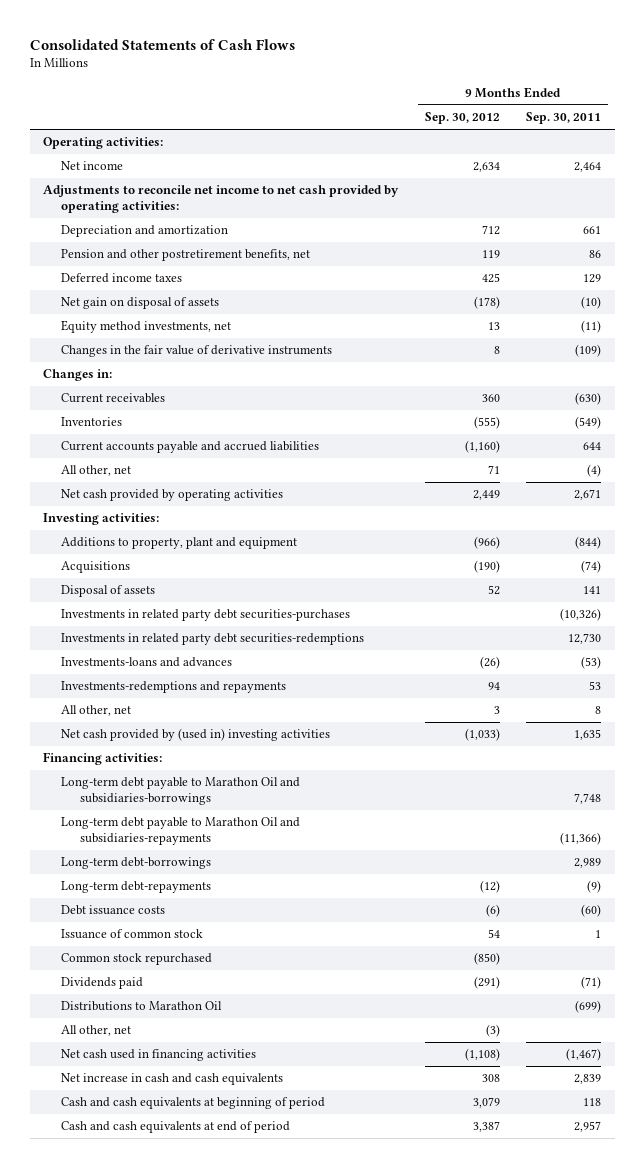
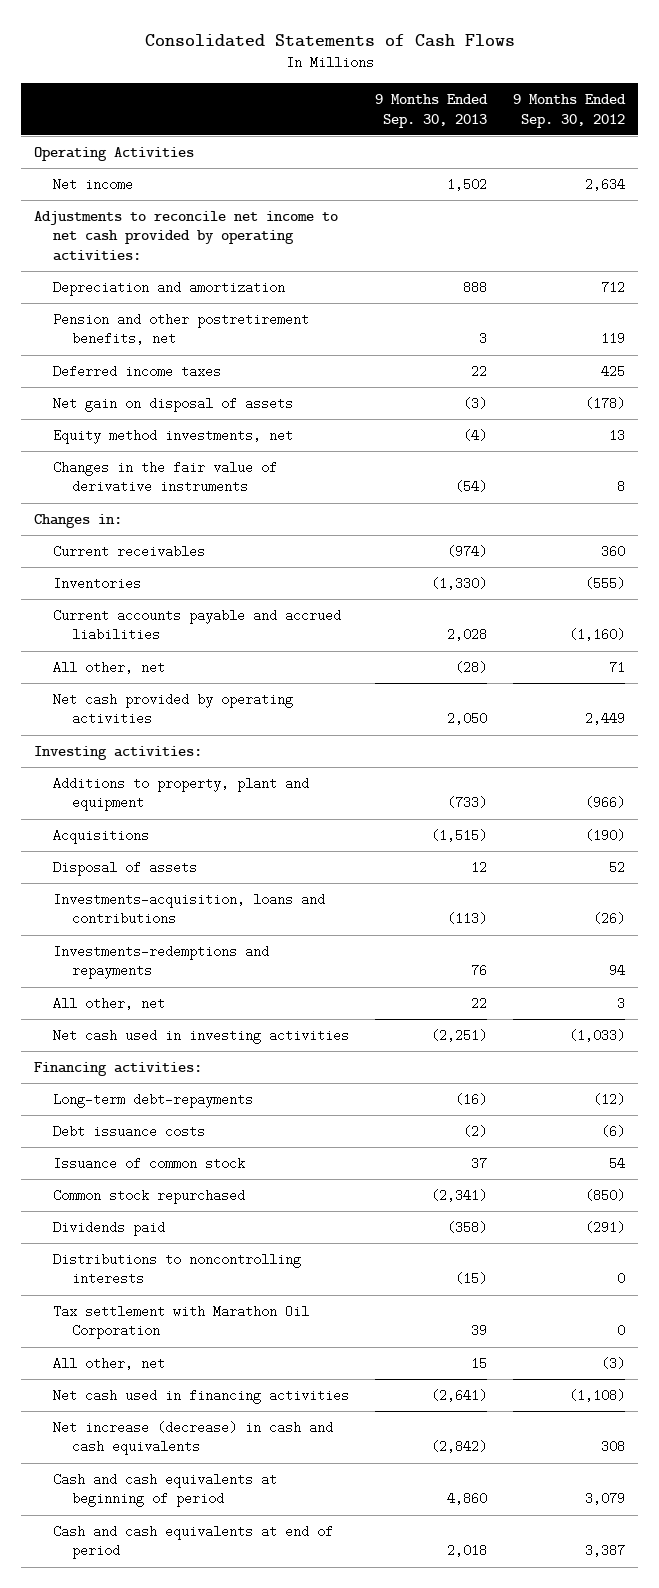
[526,112,602,125] Sep. 30, 2011 -> none
none -> [375,94,489,128] 9 Months Ended Sep. 30, 2013
[43,137,164,150] Operating activities: -> [34,146,195,161] Operating Activities
[61,609,351,622] Investments in related party debt securities-purchases -> none
[61,633,365,646] Investments in related party debt securities-redemptions -> none
[61,657,233,668] Investments-loans and advances -> [53,892,326,926] Investments-acquisition, loans and contributions
[61,728,331,742] Net cash provided by (used in) investing activities -> [53,1028,350,1044] Net cash used in investing activities
[61,777,301,806] Long-term debt payable to Marathon Oil and subsidiaries-borrowings -> none
[61,817,301,846] Long-term debt payable to Marathon Oil and subsidiaries-repayments -> none
[61,857,212,870] Long-term debt-borrowings -> none
[61,1001,223,1012] Distributions to Marathon Oil -> none
none -> [53,1252,302,1286] Distributions to noncontrolling interests
none -> [53,1304,310,1340] Tax settlement with Marathon Oil Corporation
[61,1073,284,1086] Net increase in cash and cash equivalents -> [53,1420,334,1456] Net increase (decrease) in cash and cash equivalents

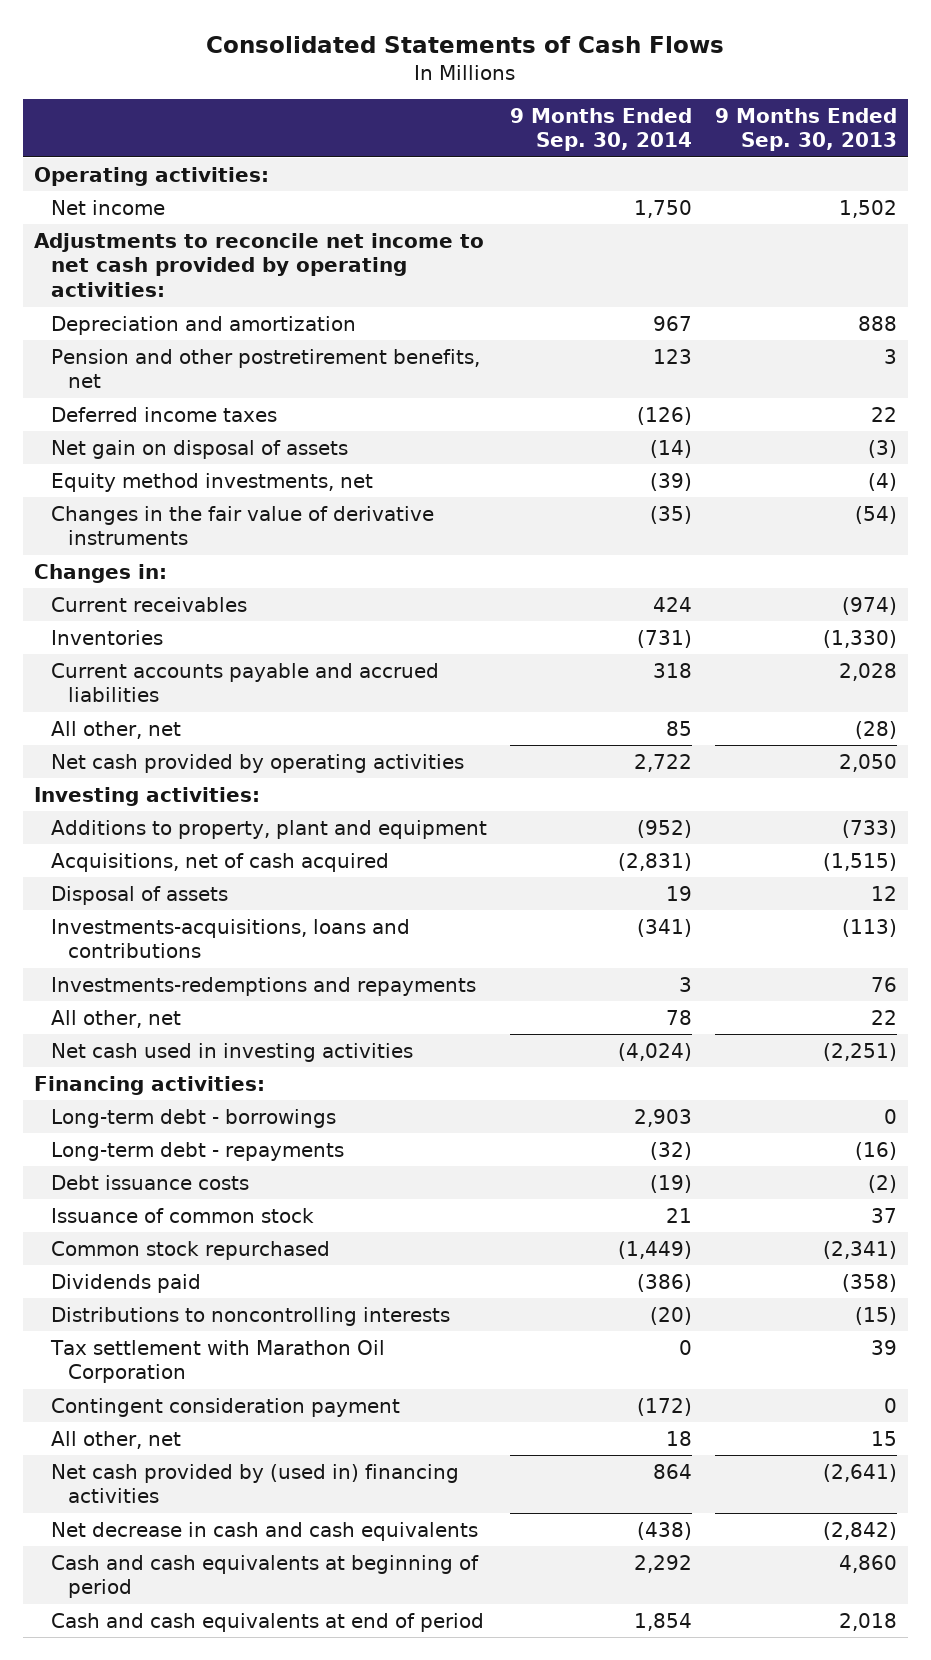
[513,94,627,128] 9 Months Ended Sep. 30, 2012 -> none
none -> [509,107,692,152] 9 Months Ended Sep. 30, 2014
[34,146,195,161] Operating Activities -> [34,166,270,186] Operating activities:
[53,828,150,844] Acquisitions -> [51,852,390,872] Acquisitions, net of cash acquired
[53,892,326,926] Investments-acquisition, loans and contributions -> [51,918,411,959] Investments-acquisitions, loans and contributions
none -> [51,1108,337,1128] Long-term debt - borrowings
[53,1092,254,1108] Long-term debt-repayments -> [51,1141,345,1161] Long-term debt - repayments
none -> [51,1397,401,1417] Contingent consideration payment
[53,1388,350,1404] Net cash used in financing activities -> [51,1463,460,1504] Net cash provided by (used in) financing activities
[53,1420,334,1456] Net increase (decrease) in cash and cash equivalents -> [51,1521,479,1541] Net decrease in cash and cash equivalents

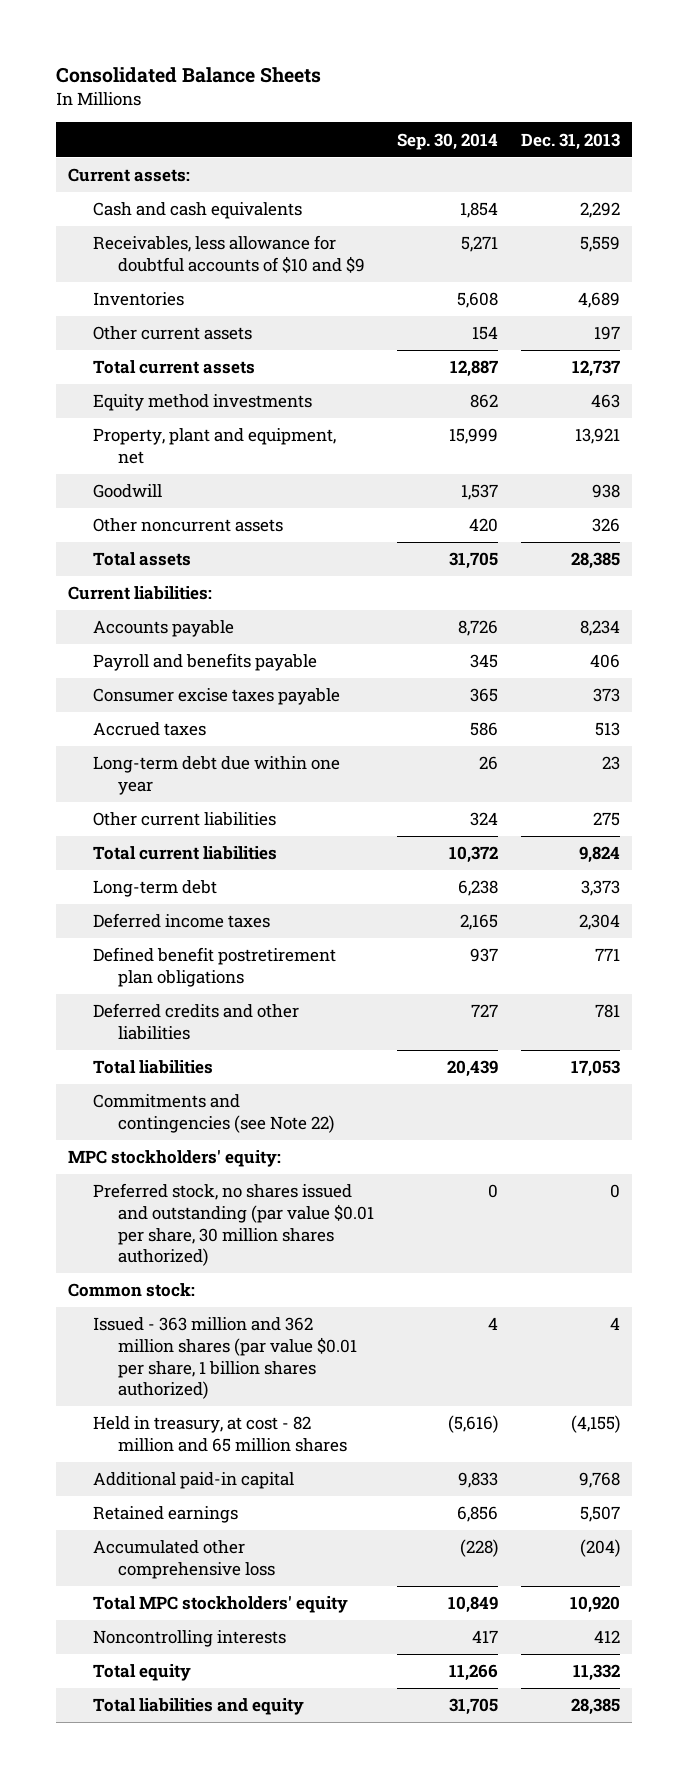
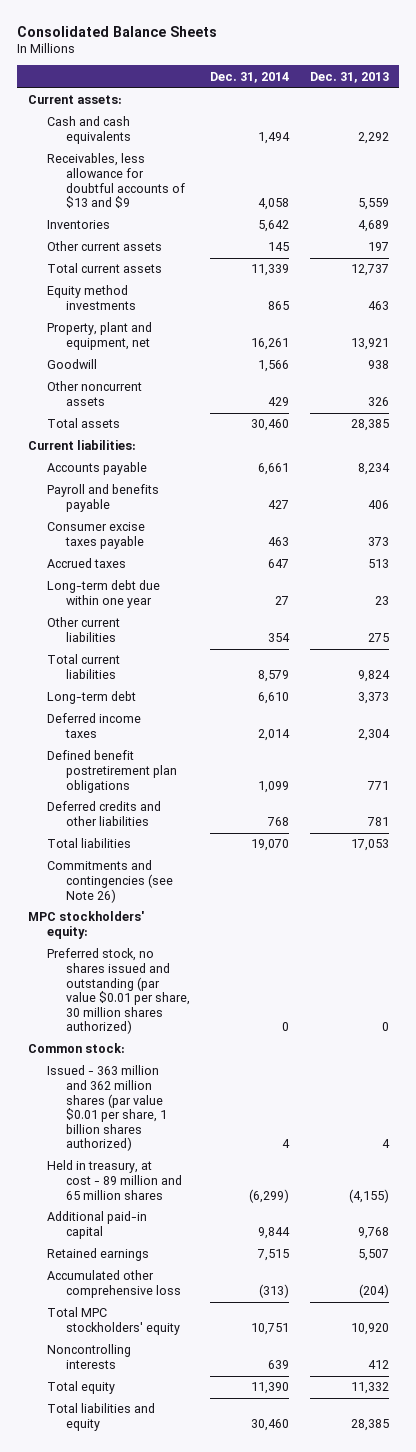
[396,132,498,150] Sep. 30, 2014 -> none
none -> [210,71,290,83] Dec. 31, 2014
[92,235,365,273] Receivables, less allowance for doubtful accounts of $10 and $9 -> [46,153,186,209] Receivables, less allowance for doubtful accounts of $13 and $9
[92,1094,334,1133] Commitments and contingencies (see Note 22) -> [46,860,174,903] Commitments and contingencies (see Note 26)
[92,1416,347,1452] Held in treasury, at cost - 82 million and 65 million shares -> [46,1160,183,1200] Held in treasury, at cost - 89 million and 65 million shares

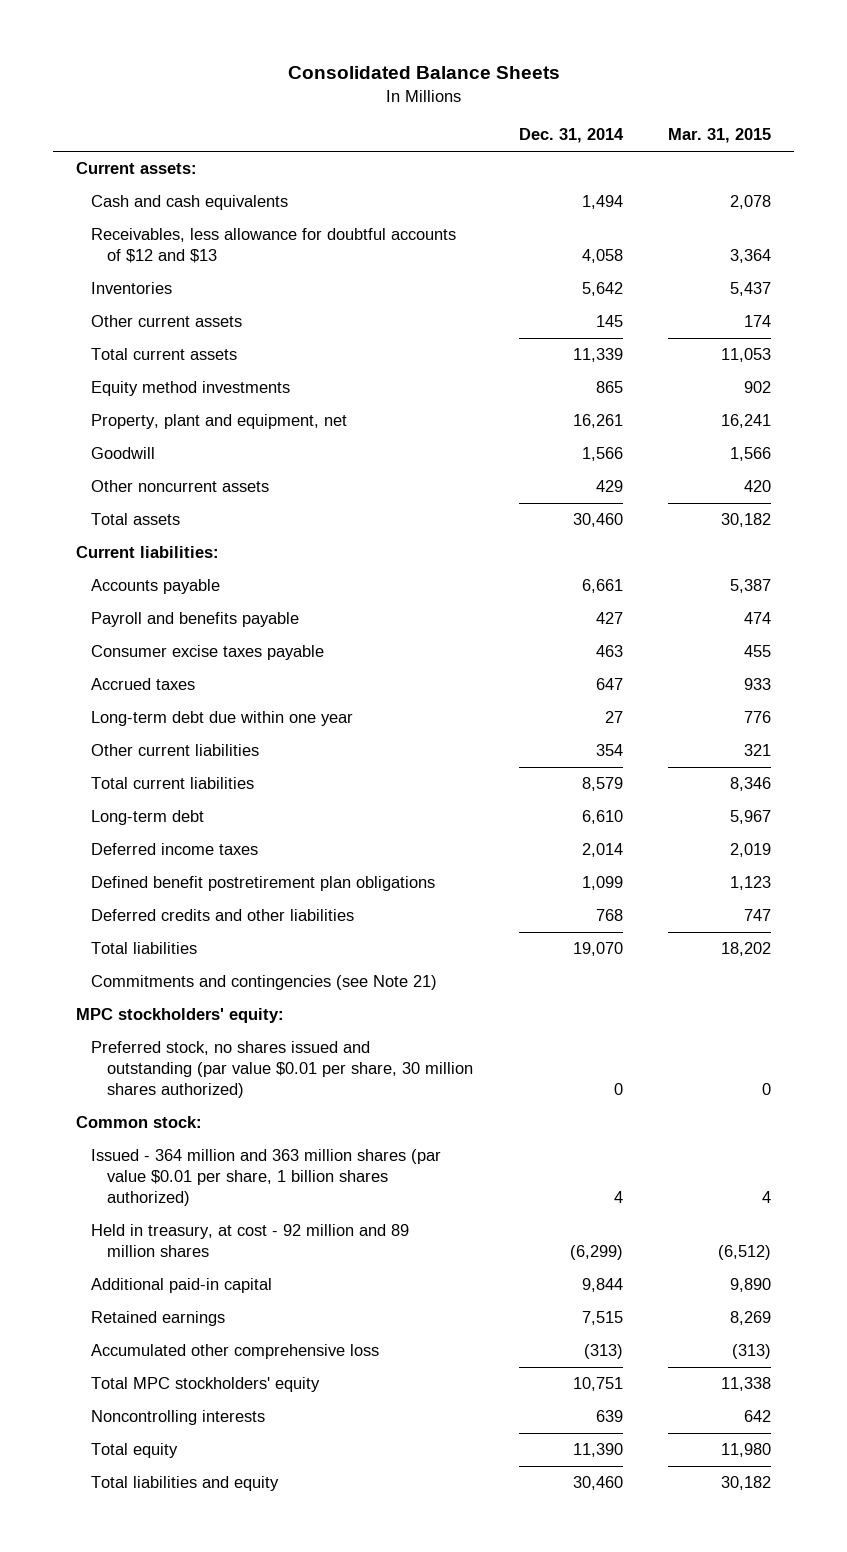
[309,71,389,83] Dec. 31, 2013 -> none
none -> [668,128,772,144] Mar. 31, 2015
[46,153,186,209] Receivables, less allowance for doubtful accounts of $13 and $9 -> [91,228,457,264] Receivables, less allowance for doubtful accounts of $12 and $13
[46,860,174,903] Commitments and contingencies (see Note 26) -> [91,975,438,991] Commitments and contingencies (see Note 21)
[46,1065,168,1152] Issued - 363 million and 362 million shares (par value $0.01 per share, 1 billion shares authorized) -> [91,1149,442,1206] Issued - 364 million and 363 million shares (par value $0.01 per share, 1 billion shares authorized)
[46,1160,183,1200] Held in treasury, at cost - 89 million and 65 million shares -> [91,1224,410,1258] Held in treasury, at cost - 92 million and 89 million shares

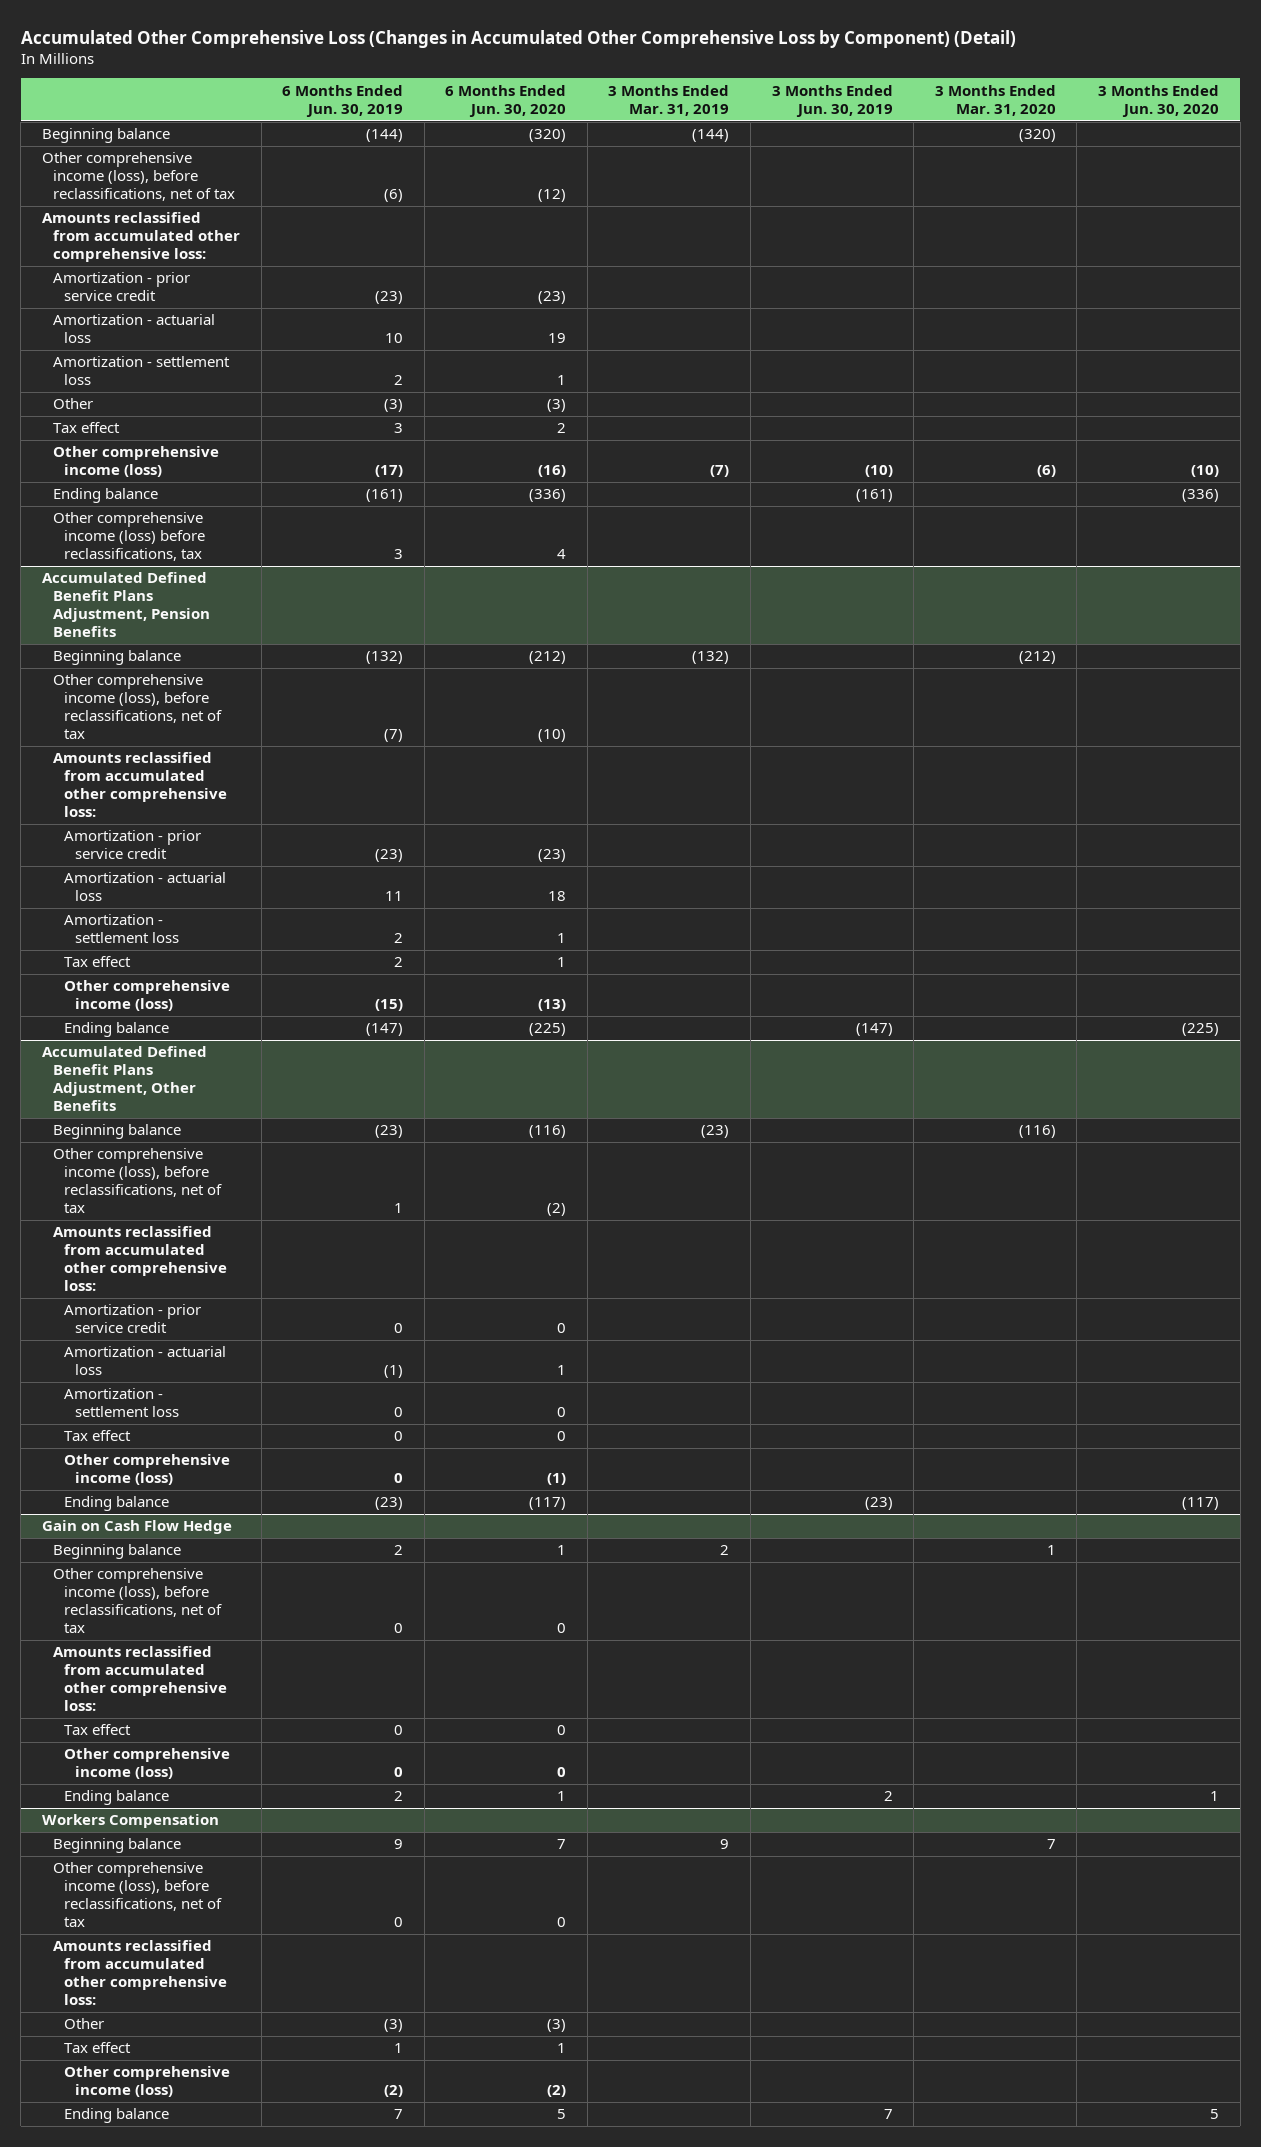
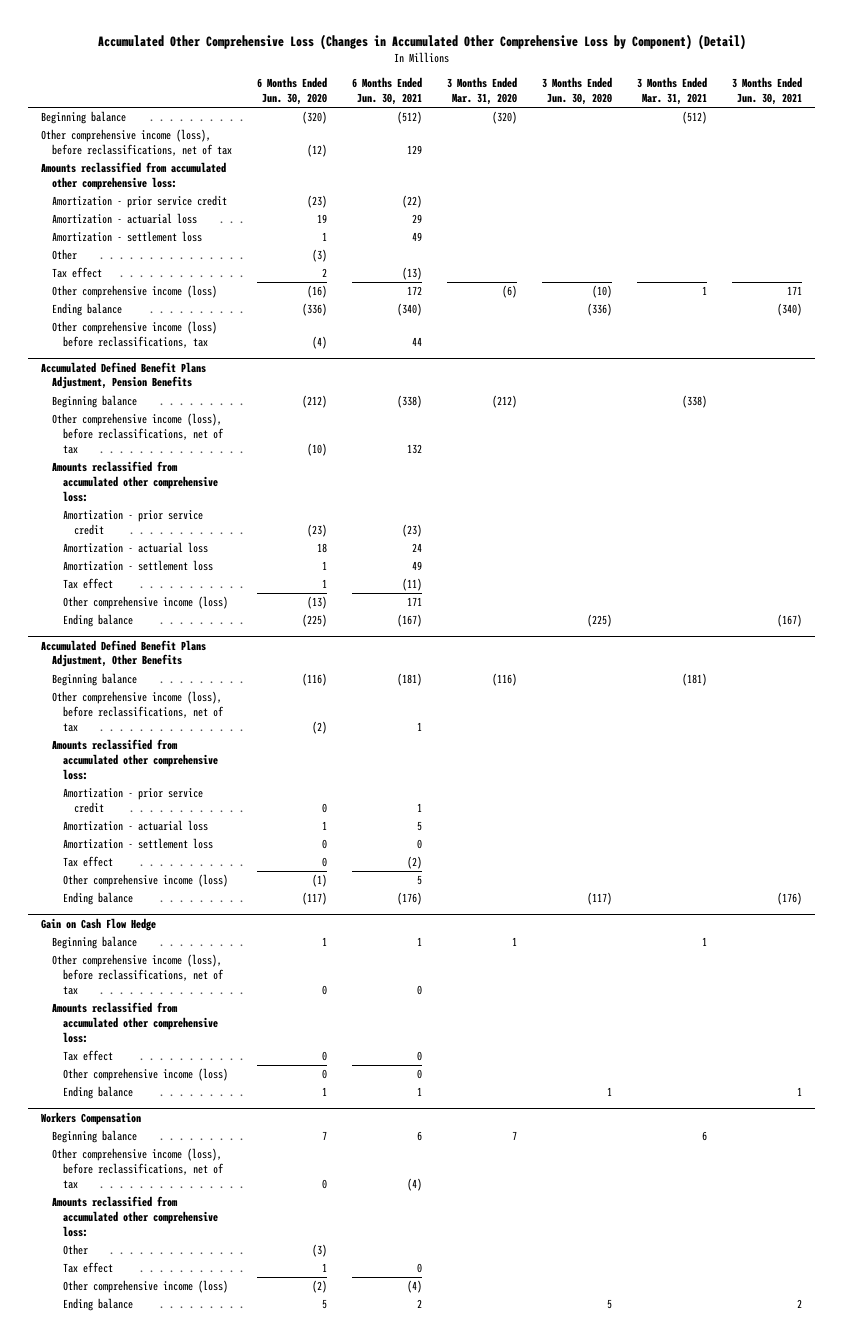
[282,84,404,117] 6 Months Ended Jun. 30, 2019 -> none
[608,84,730,116] 3 Months Ended Mar. 31, 2019 -> none
[771,84,893,117] 3 Months Ended Jun. 30, 2019 -> none
none -> [351,77,422,105] 6 Months Ended Jun. 30, 2021
none -> [637,77,708,105] 3 Months Ended Mar. 31, 2021
none -> [732,77,803,105] 3 Months Ended Jun. 30, 2021
[557,549,567,560] 4 -> [311,336,327,350] (4)

